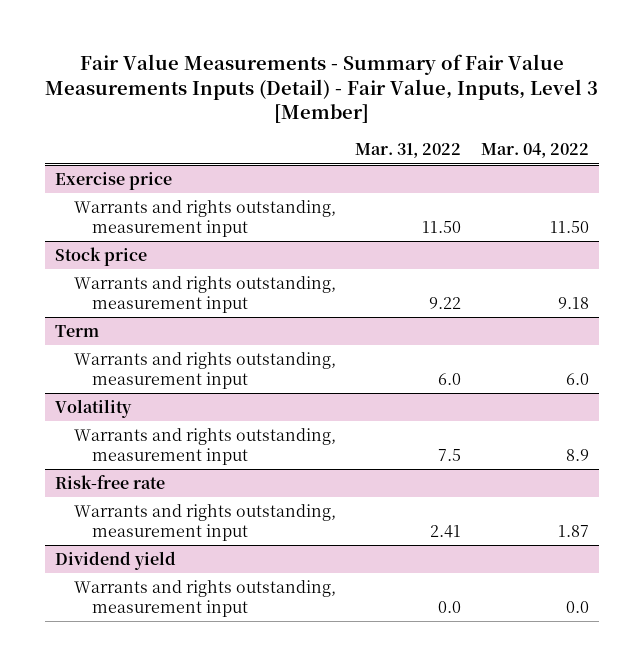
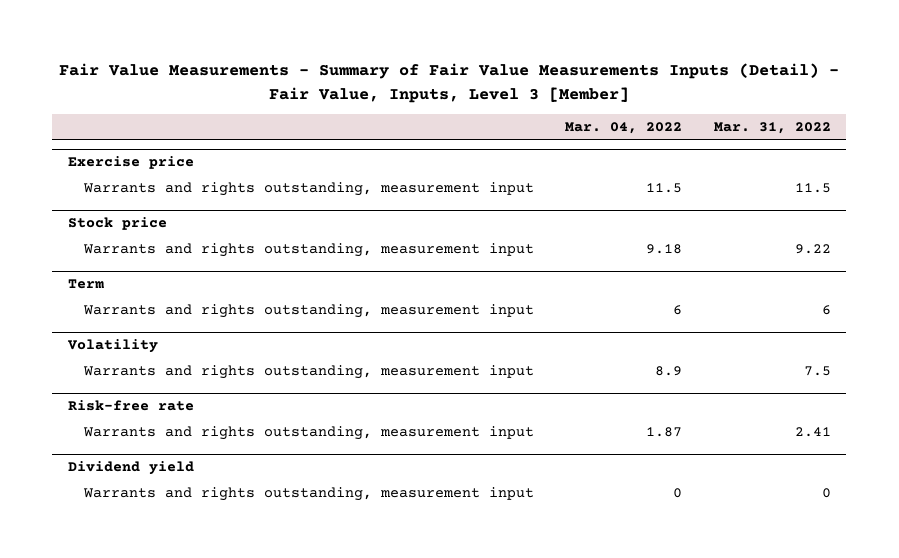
[422,220,462,233] 11.50 -> [794,183,831,194] 11.5
[549,220,589,233] 11.50 -> [646,183,683,194] 11.5
[438,372,462,385] 6.0 -> [821,305,831,316] 6
[565,372,589,385] 6.0 -> [673,305,683,316] 6
[438,600,462,613] 0.0 -> [821,488,831,499] 0
[565,600,589,613] 0.0 -> [673,488,683,499] 0

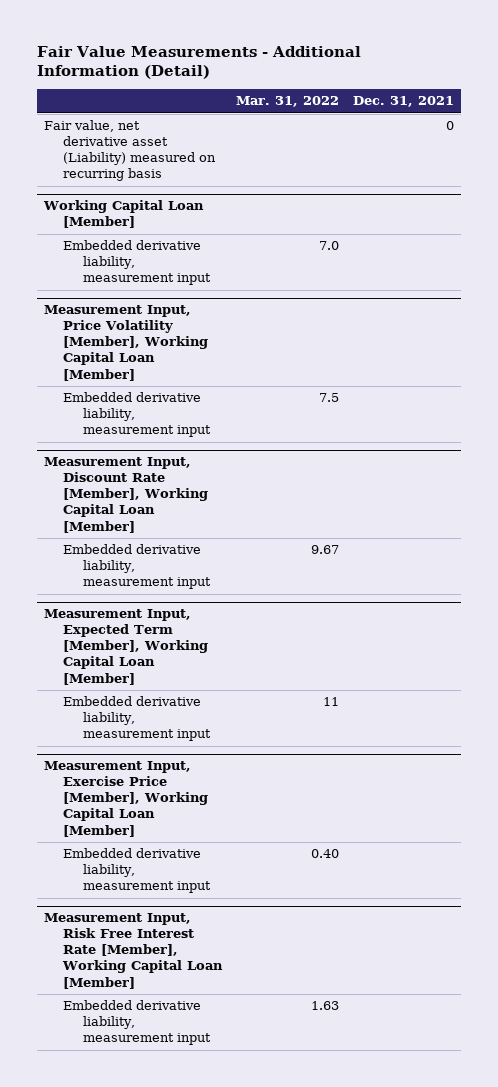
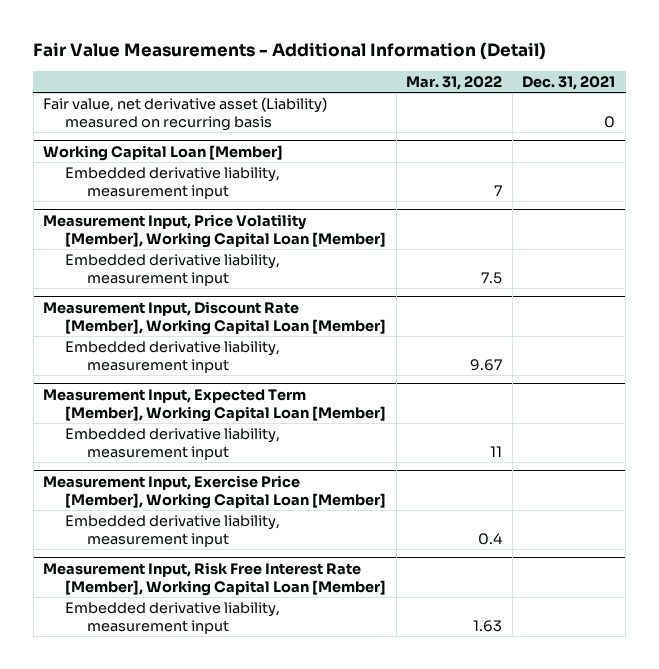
[319,241,340,251] 7.0 -> [494,184,503,196] 7
[311,849,340,859] 0.40 -> [478,532,503,545] 0.4

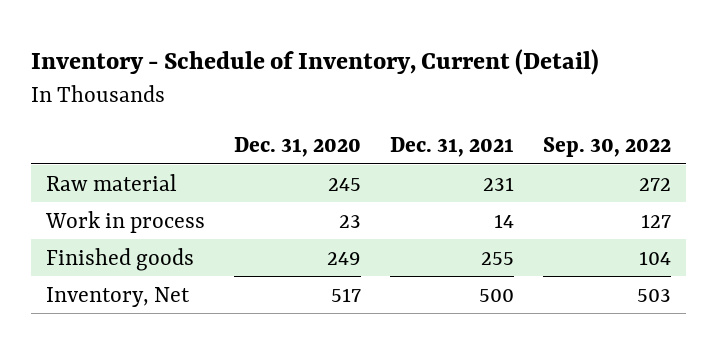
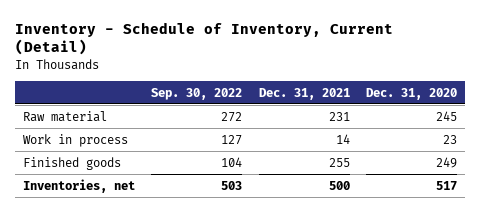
[45,286,190,307] Inventory, Net -> [23,178,136,193] Inventories, net

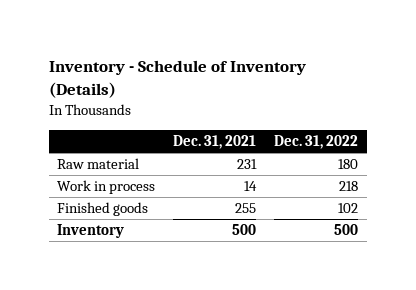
[14,21,393,56] Inventory - Schedule of Inventory, Current (Detail) -> [48,59,306,99] Inventory - Schedule of Inventory (Details)
[151,87,243,100] Sep. 30, 2022 -> none
[365,87,457,100] Dec. 31, 2020 -> none
none -> [274,135,359,150] Dec. 31, 2022
[23,178,136,193] Inventories, net -> [57,224,125,239] Inventory

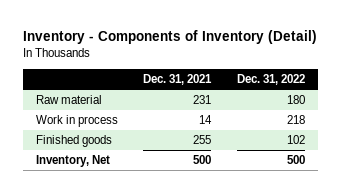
[48,59,306,99] Inventory - Schedule of Inventory (Details) -> [23,30,318,45] Inventory - Components of Inventory (Detail)
[57,224,125,239] Inventory -> [35,155,110,168] Inventory, Net

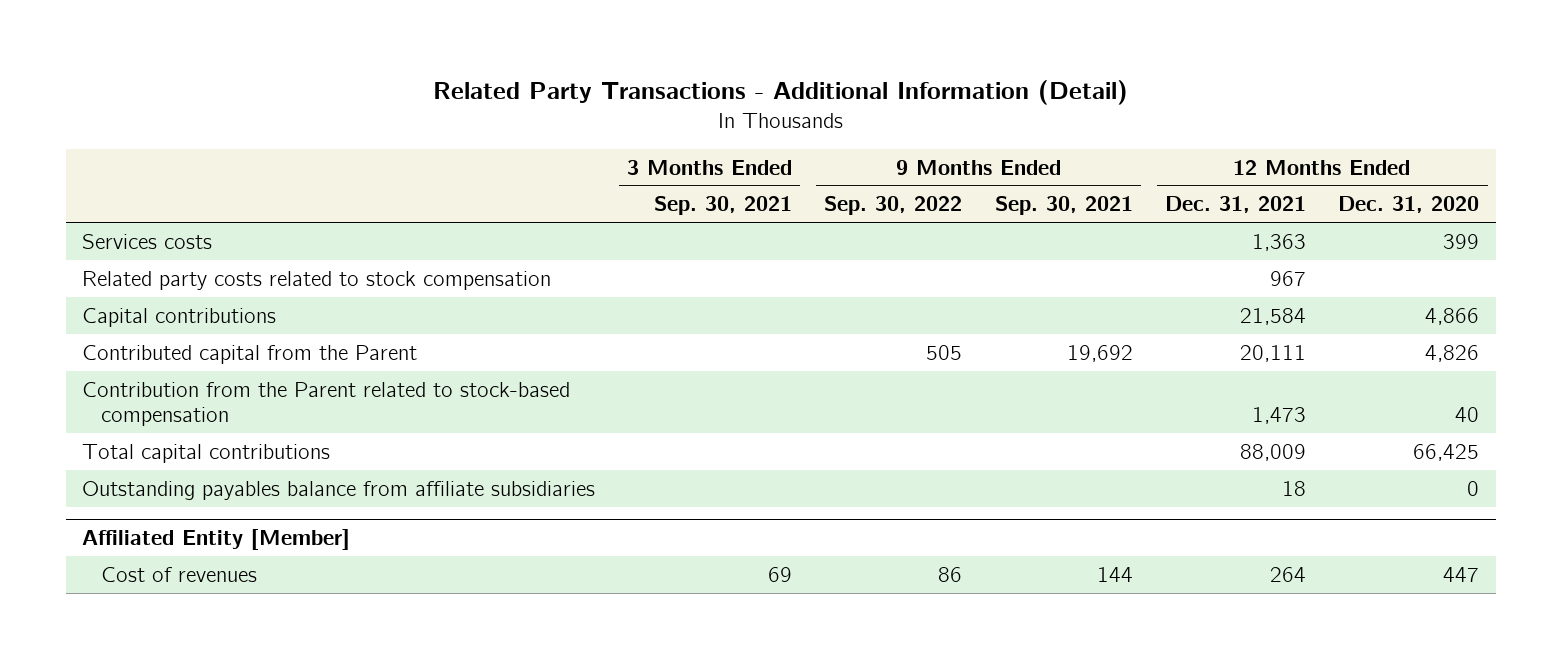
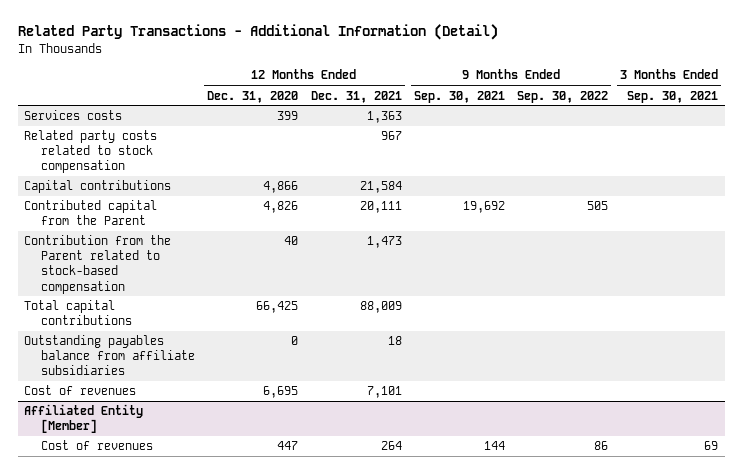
none -> [23,385,136,396] Cost of revenues

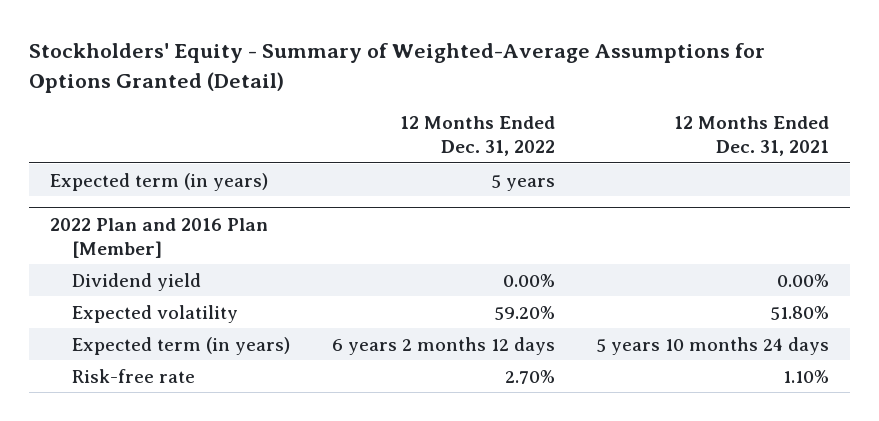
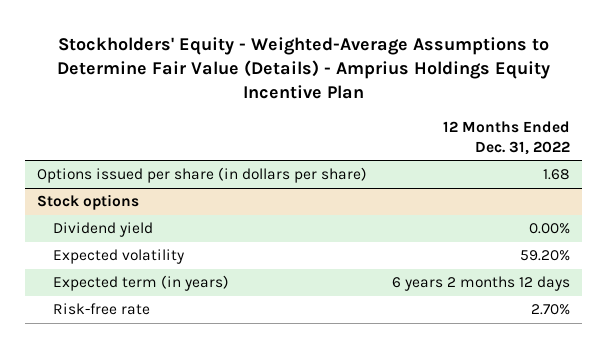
[28,43,765,93] Stockholders' Equity - Summary of Weighted-Average Assumptions for Options Granted (Detail) -> [56,36,550,100] Stockholders' Equity - Weighted-Average Assumptions to Determine Fair Value (Details) - Amprius Holdings Equity Incentive Plan
[674,116,830,156] 12 Months Ended Dec. 31, 2021 -> none
[49,172,268,191] Expected term (in years) -> none
[49,217,268,258] 2022 Plan and 2016 Plan [Member] -> none
none -> [37,167,368,184] Options issued per share (in dollars per share)
none -> [37,194,140,211] Stock options

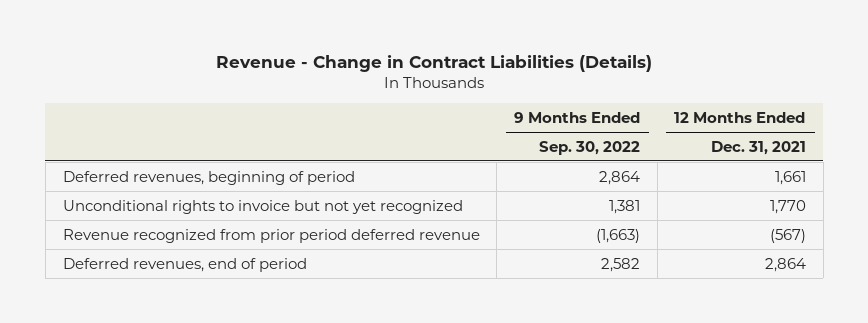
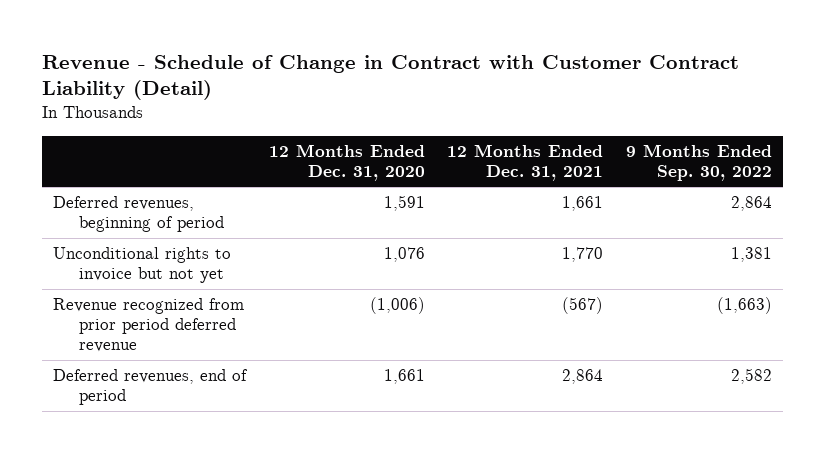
[216,55,653,73] Revenue - Change in Contract Liabilities (Details) -> [41,54,739,101] Revenue - Schedule of Change in Contract with Customer Contract Liability (Detail)
none -> [268,143,425,181] 12 Months Ended Dec. 31, 2020
[62,199,463,214] Unconditional rights to invoice but not yet recognized -> [53,247,232,284] Unconditional rights to invoice but not yet

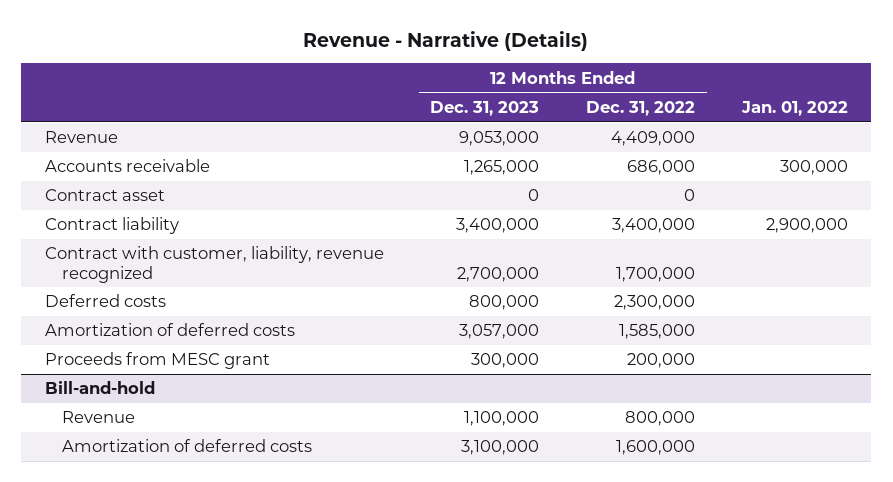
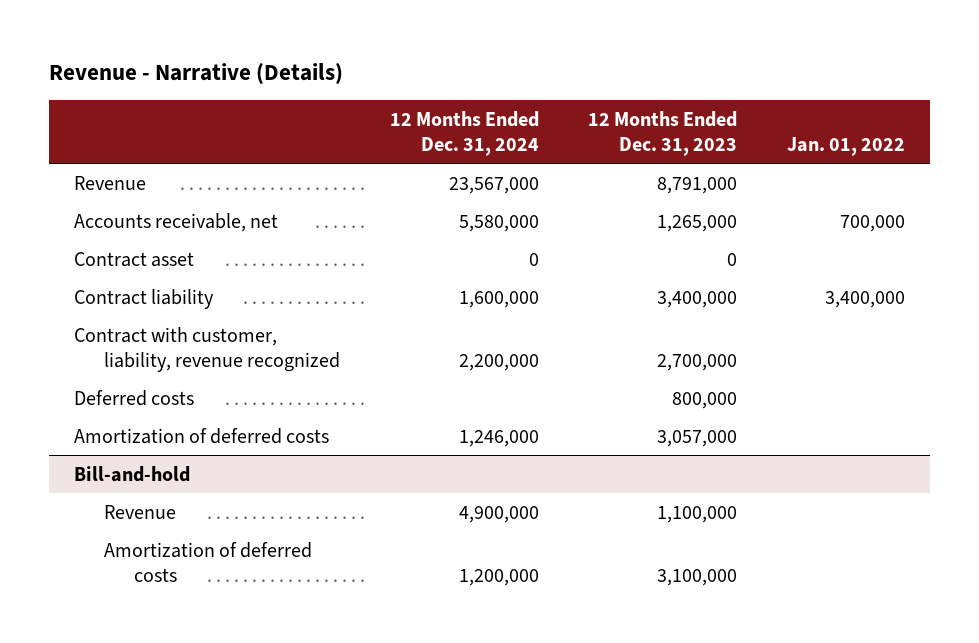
[586,100,696,116] Dec. 31, 2022 -> none
none -> [389,110,539,156] 12 Months Ended Dec. 31, 2024
[459,131,540,147] 9,053,000 -> [657,176,738,194] 8,791,000
[44,159,210,173] Accounts receivable -> [73,212,278,232] Accounts receivable, net
[779,160,848,176] 300,000 -> [839,214,905,232] 700,000
[765,218,848,234] 2,900,000 -> [824,290,905,308] 3,400,000
[44,352,270,370] Proceeds from MESC grant -> none

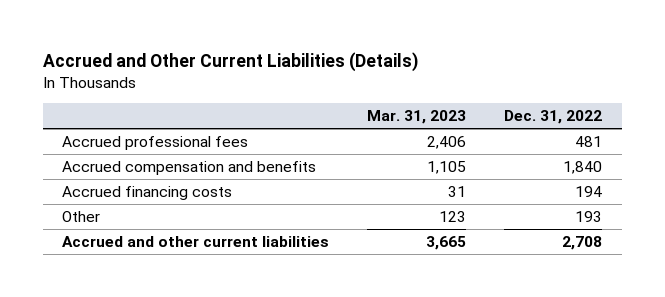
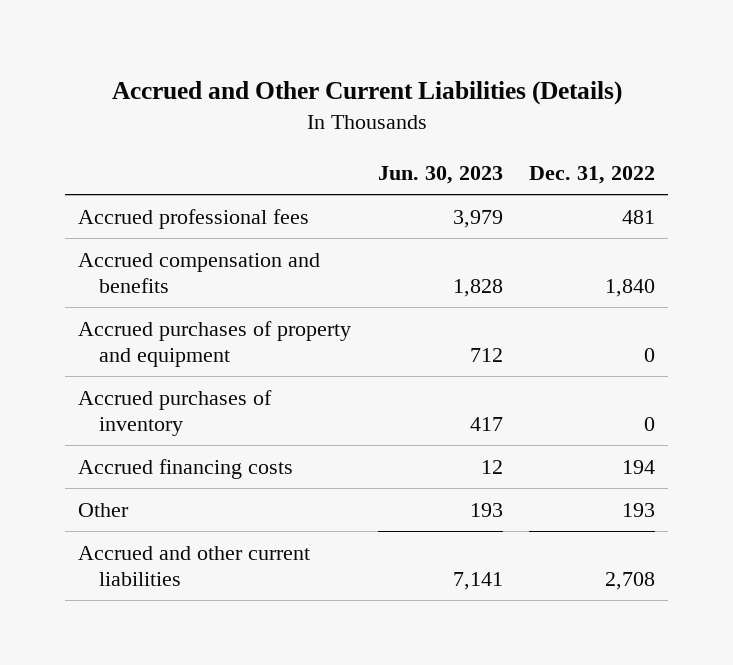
[367,109,467,124] Mar. 31, 2023 -> none
none -> [377,165,503,184] Jun. 30, 2023
none -> [78,320,352,367] Accrued purchases of property and equipment
none -> [78,389,273,436] Accrued purchases of inventory

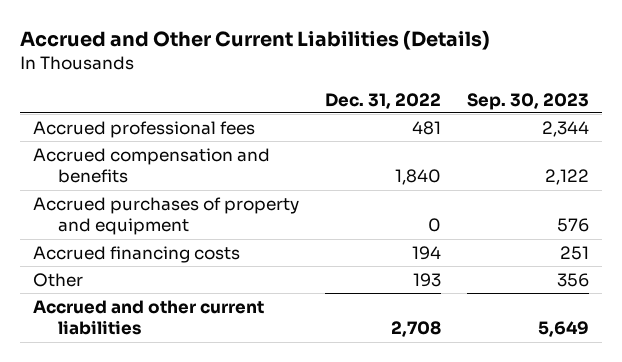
[377,165,503,184] Jun. 30, 2023 -> none
none -> [466,92,589,110] Sep. 30, 2023
[78,389,273,436] Accrued purchases of inventory -> none

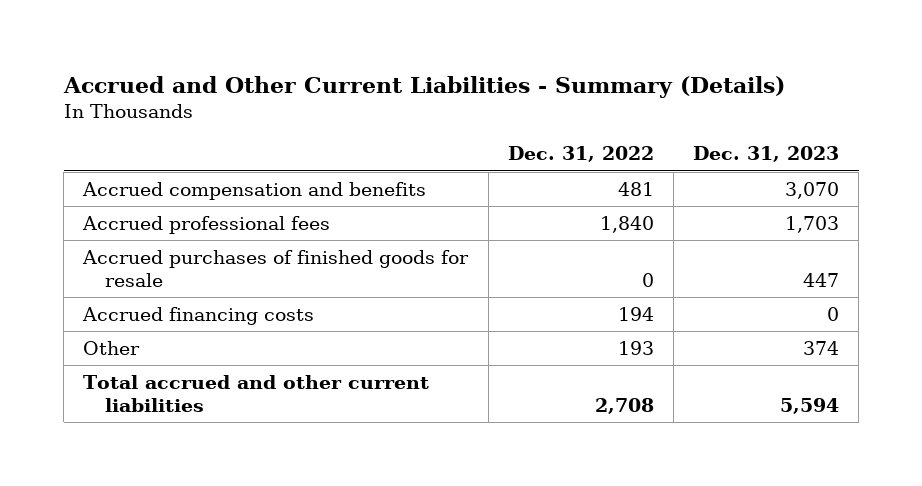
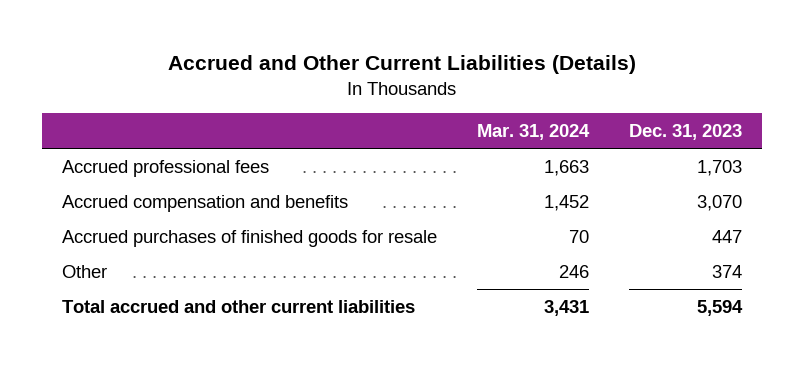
[62,75,785,98] Accrued and Other Current Liabilities - Summary (Details) -> [168,55,637,75] Accrued and Other Current Liabilities (Details)
[507,146,654,163] Dec. 31, 2022 -> none
none -> [477,124,591,141] Mar. 31, 2024
[82,181,427,200] Accrued compensation and benefits -> [61,194,348,212] Accrued compensation and benefits
[82,306,315,325] Accrued financing costs -> none

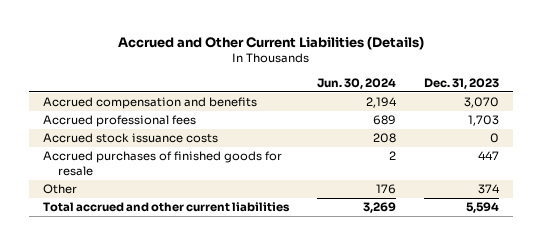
[477,124,591,141] Mar. 31, 2024 -> none
none -> [316,77,396,89] Jun. 30, 2024
[61,159,269,177] Accrued professional fees -> [42,115,196,128] Accrued professional fees
none -> [42,133,218,144] Accrued stock issuance costs

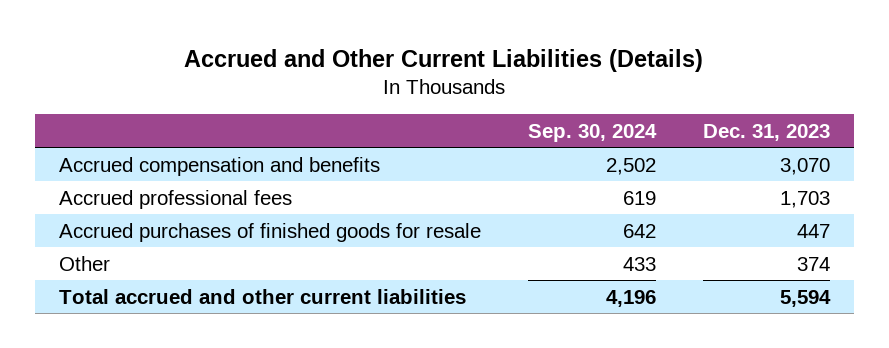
[316,77,396,89] Jun. 30, 2024 -> none
none -> [527,123,657,142] Sep. 30, 2024
[42,133,218,144] Accrued stock issuance costs -> none

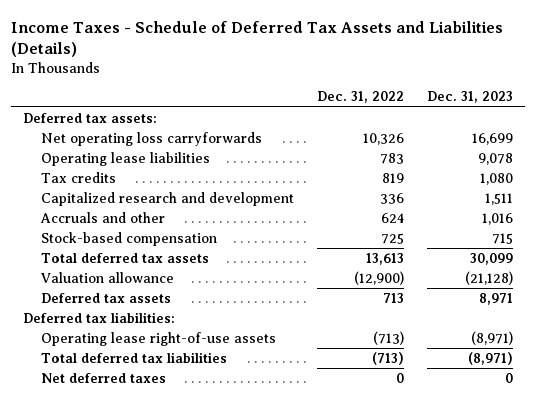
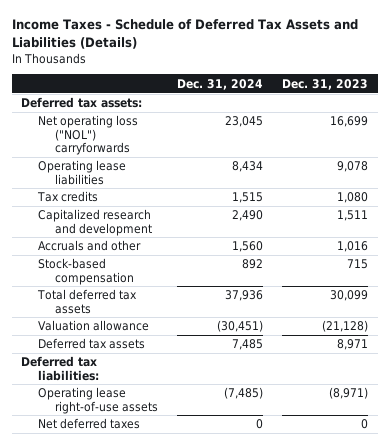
[317,91,405,104] Dec. 31, 2022 -> none
none -> [177,78,264,90] Dec. 31, 2024
[41,131,263,146] Net operating loss carryforwards -> [38,115,139,155] Net operating loss ("NOL") carryforwards
[41,351,228,363] Total deferred tax liabilities -> none

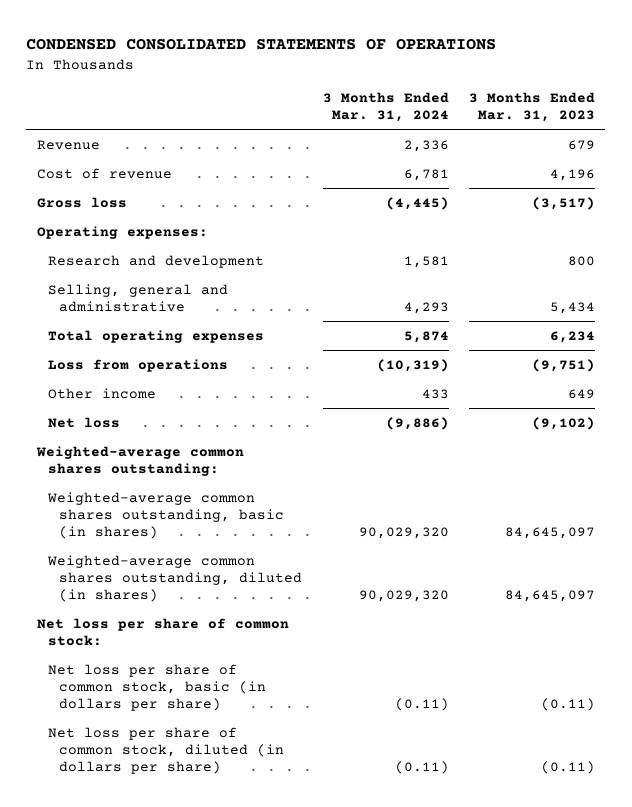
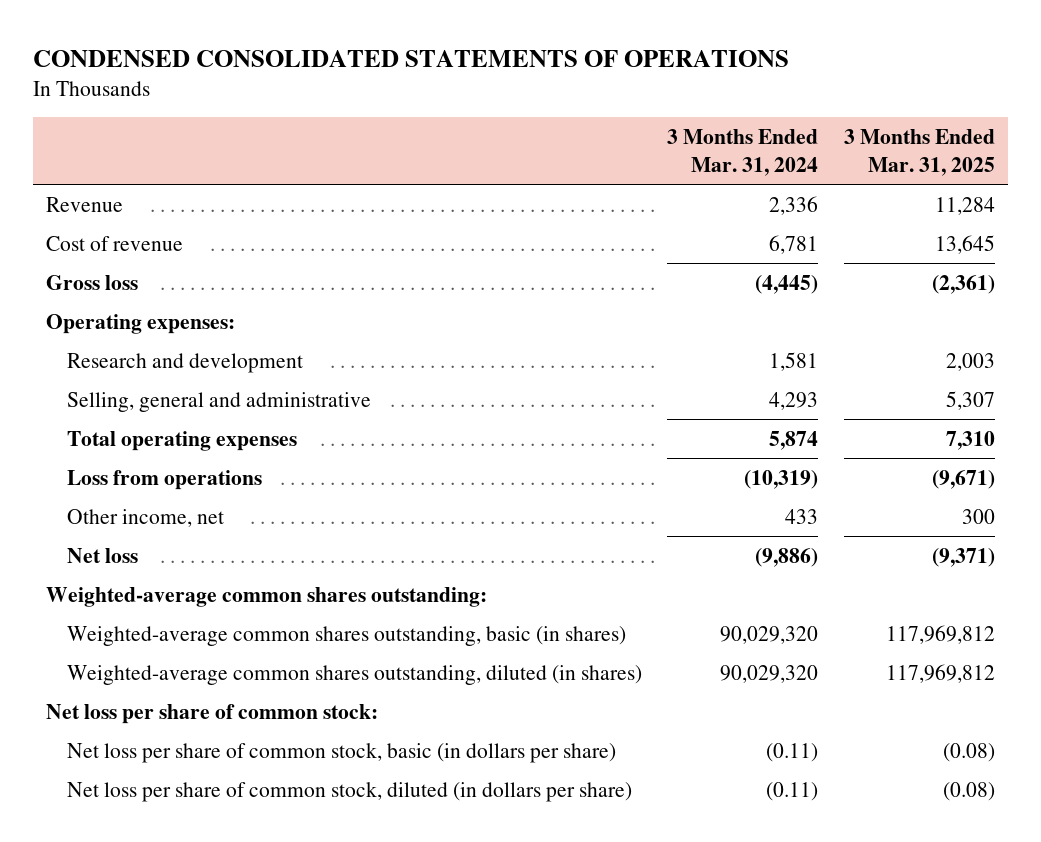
[469,92,596,123] 3 Months Ended Mar. 31, 2023 -> none
none -> [844,129,996,176] 3 Months Ended Mar. 31, 2025
[47,387,156,399] Other income -> [66,508,224,527] Other income, net

